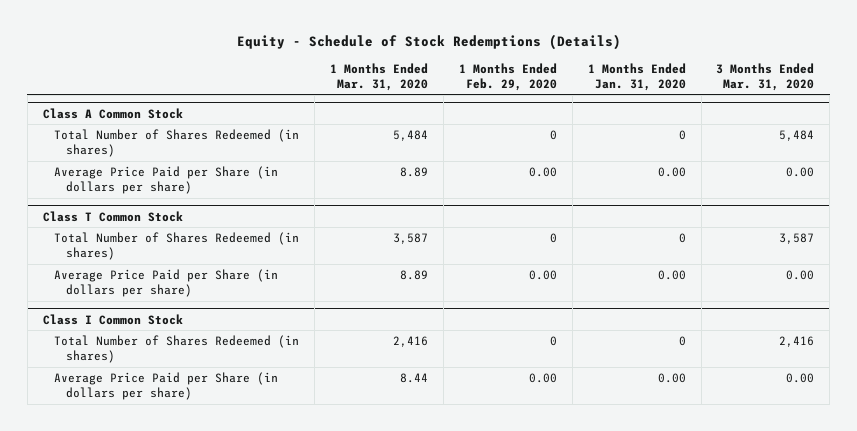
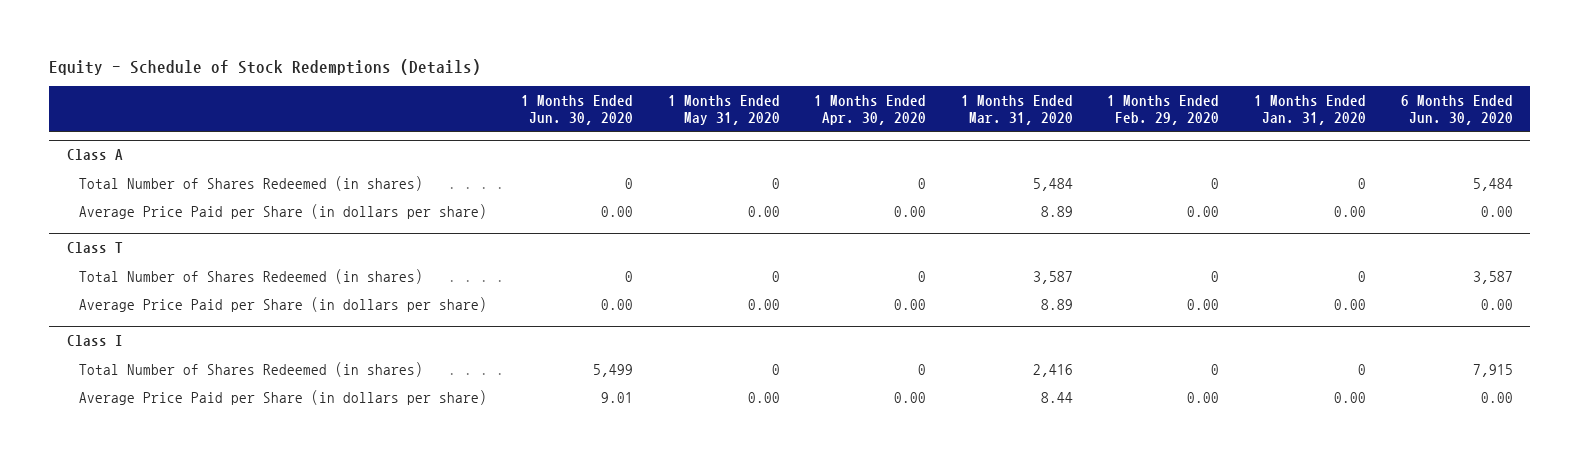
[716,62,815,91] 3 Months Ended Mar. 31, 2020 -> none
none -> [521,94,634,125] 1 Months Ended Jun. 30, 2020
none -> [667,94,780,125] 1 Months Ended May 31, 2020
none -> [814,94,927,125] 1 Months Ended Apr. 30, 2020
none -> [1400,94,1513,125] 6 Months Ended Jun. 30, 2020
[42,107,183,119] Class A Common Stock -> [66,149,123,161] Class A
[42,210,183,222] Class T Common Stock -> [66,242,123,254] Class T
[42,313,183,325] Class I Common Stock -> [66,335,123,347] Class I

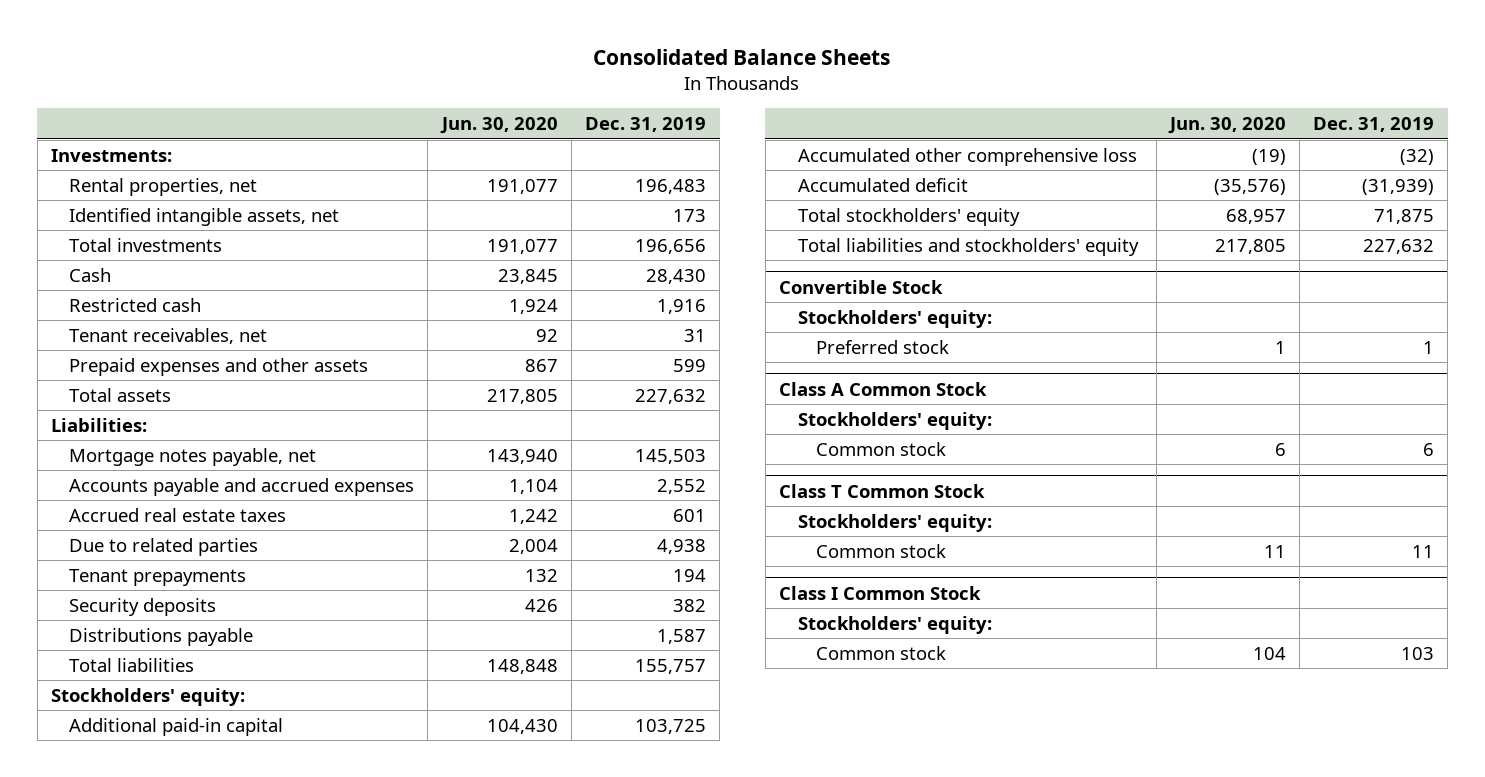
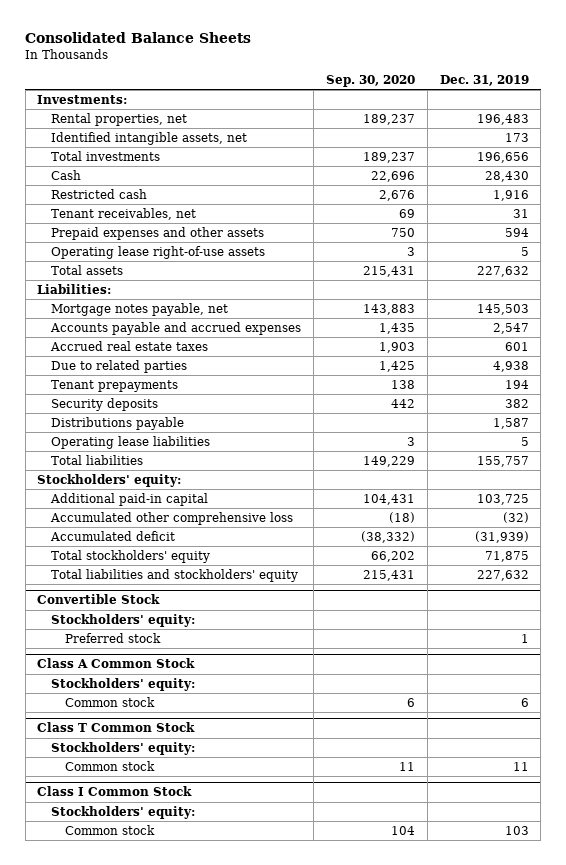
[439,117,558,135] Jun. 30, 2020 -> none
none -> [325,75,415,88] Sep. 30, 2020
[672,358,706,372] 599 -> [504,227,529,237] 594
none -> [51,245,266,259] Operating lease right-of-use assets
[656,478,706,494] 2,552 -> [492,322,529,334] 2,547
none -> [51,435,211,449] Operating lease liabilities

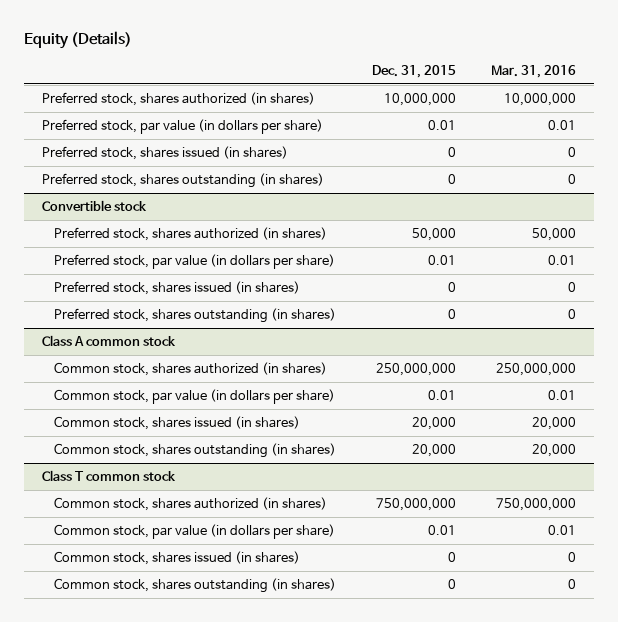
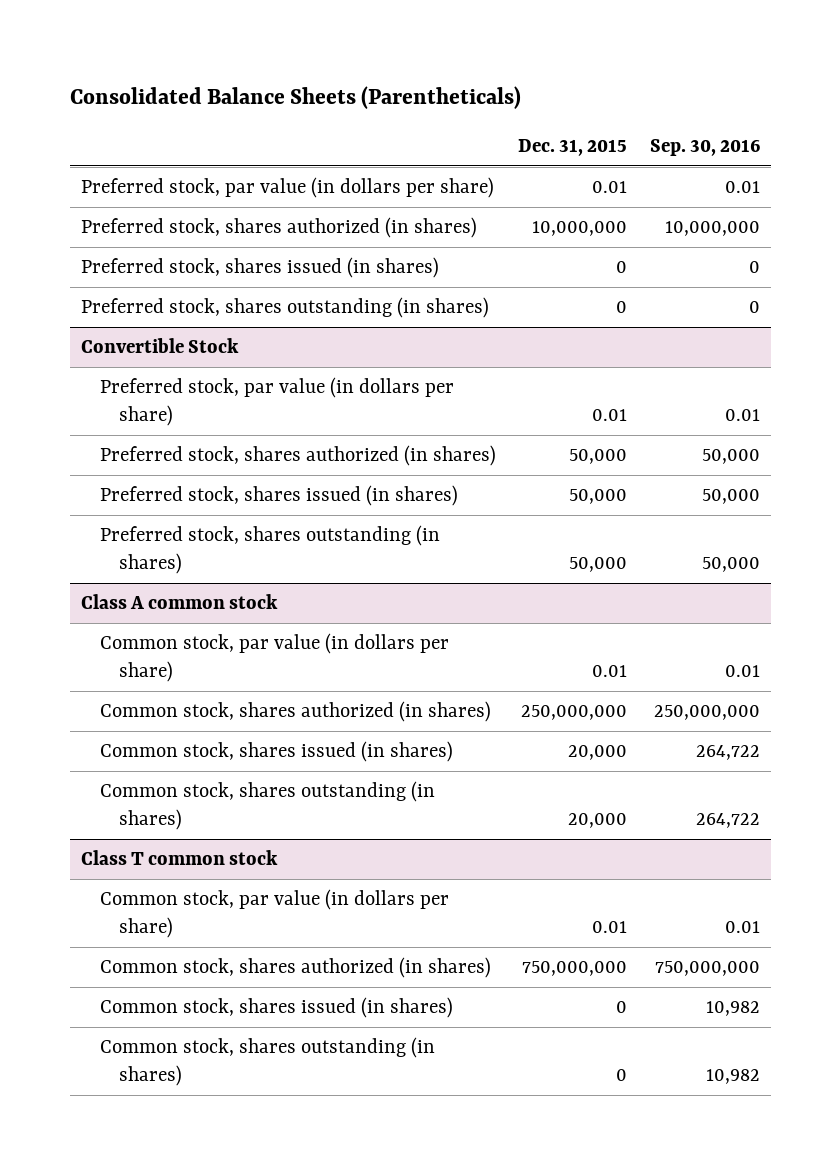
[24,31,133,50] Equity (Details) -> [69,85,521,109] Consolidated Balance Sheets (Parentheticals)
[490,64,576,78] Mar. 31, 2016 -> none
none -> [649,139,760,157] Sep. 30, 2016
[41,91,315,106] Preferred stock, shares authorized (in shares) -> [80,217,477,239] Preferred stock, shares authorized (in shares)
[54,226,328,241] Preferred stock, shares authorized (in shares) -> none
[41,199,147,211] Convertible stock -> [80,338,239,354] Convertible Stock
none -> [100,445,497,467] Preferred stock, shares authorized (in shares)
[447,281,456,292] 0 -> [569,489,628,505] 50,000
[447,308,456,319] 0 -> [569,557,628,573] 50,000
[54,361,328,376] Common stock, shares authorized (in shares) -> [100,701,492,723] Common stock, shares authorized (in shares)
[54,496,328,511] Common stock, shares authorized (in shares) -> [100,957,492,979] Common stock, shares authorized (in shares)

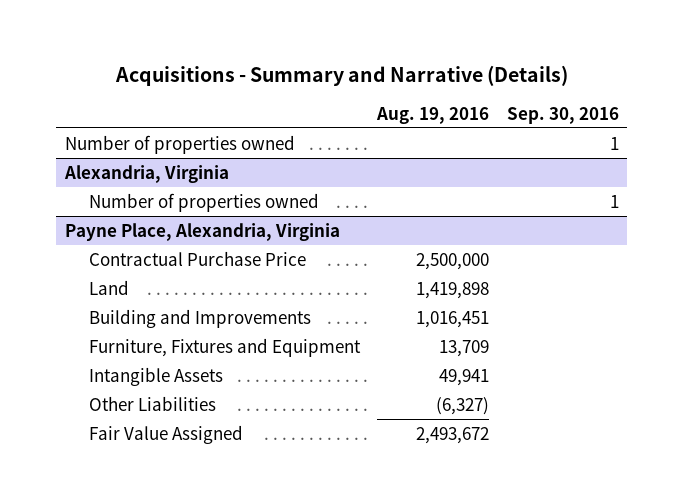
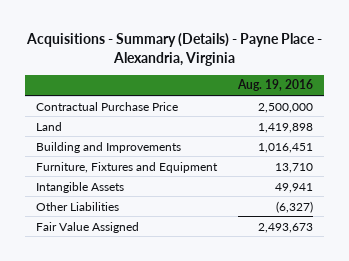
[114,65,568,87] Acquisitions - Summary and Narrative (Details) -> [25,33,322,66] Acquisitions - Summary (Details) - Payne Place - Alexandria, Virginia
[506,106,619,124] Sep. 30, 2016 -> none
[64,134,295,154] Number of properties owned -> none
[63,164,229,183] Alexandria, Virginia -> none
[88,192,319,212] Number of properties owned -> none
[64,222,340,241] Payne Place, Alexandria, Virginia -> none
[439,339,490,357] 13,709 -> [275,162,314,173] 13,710
[416,426,490,444] 2,493,672 -> [258,222,314,233] 2,493,673

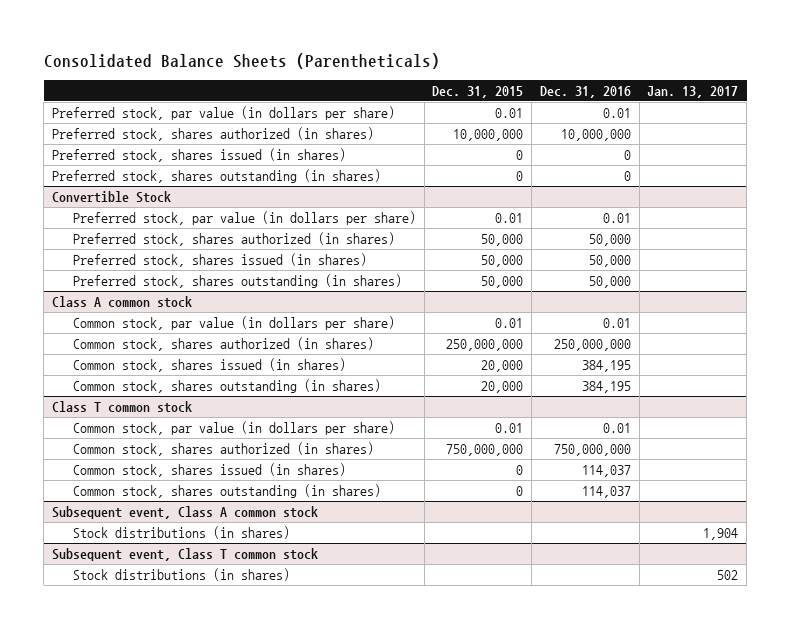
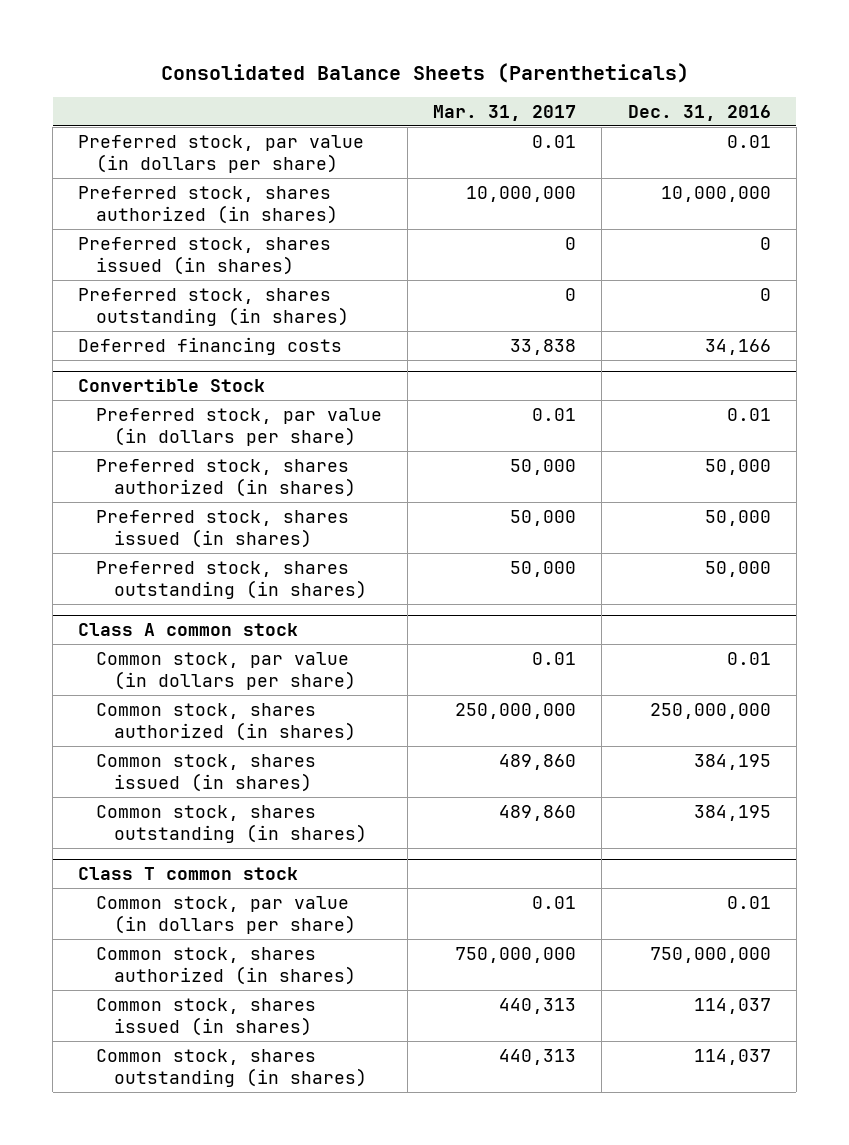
[432,85,524,98] Dec. 31, 2015 -> none
[647,85,739,98] Jan. 13, 2017 -> none
none -> [433,104,577,121] Mar. 31, 2017
none -> [78,336,343,355] Deferred financing costs
[51,505,318,519] Subsequent event, Class A common stock -> none
[72,525,290,539] Stock distributions (in shares) -> none
[51,547,318,561] Subsequent event, Class T common stock -> none
[72,567,290,581] Stock distributions (in shares) -> none

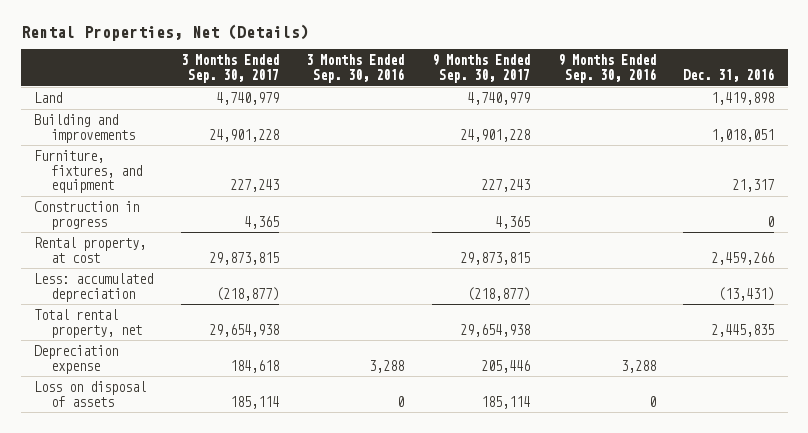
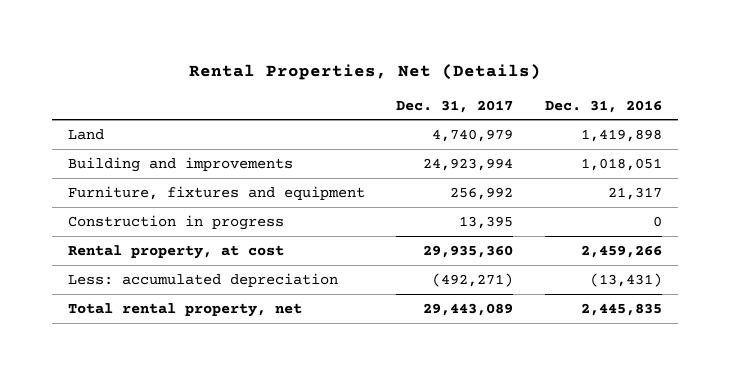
[180,54,279,83] 3 Months Ended Sep. 30, 2017 -> none
[306,54,405,83] 3 Months Ended Sep. 30, 2016 -> none
[431,54,530,83] 9 Months Ended Sep. 30, 2017 -> none
[557,54,656,83] 9 Months Ended Sep. 30, 2016 -> none
none -> [396,99,514,113] Dec. 31, 2017
[34,150,143,194] Furniture, fixtures, and equipment -> [67,185,365,200] Furniture, fixtures and equipment
[34,345,119,374] Depreciation expense -> none
[34,381,147,407] Loss on disposal of assets -> none

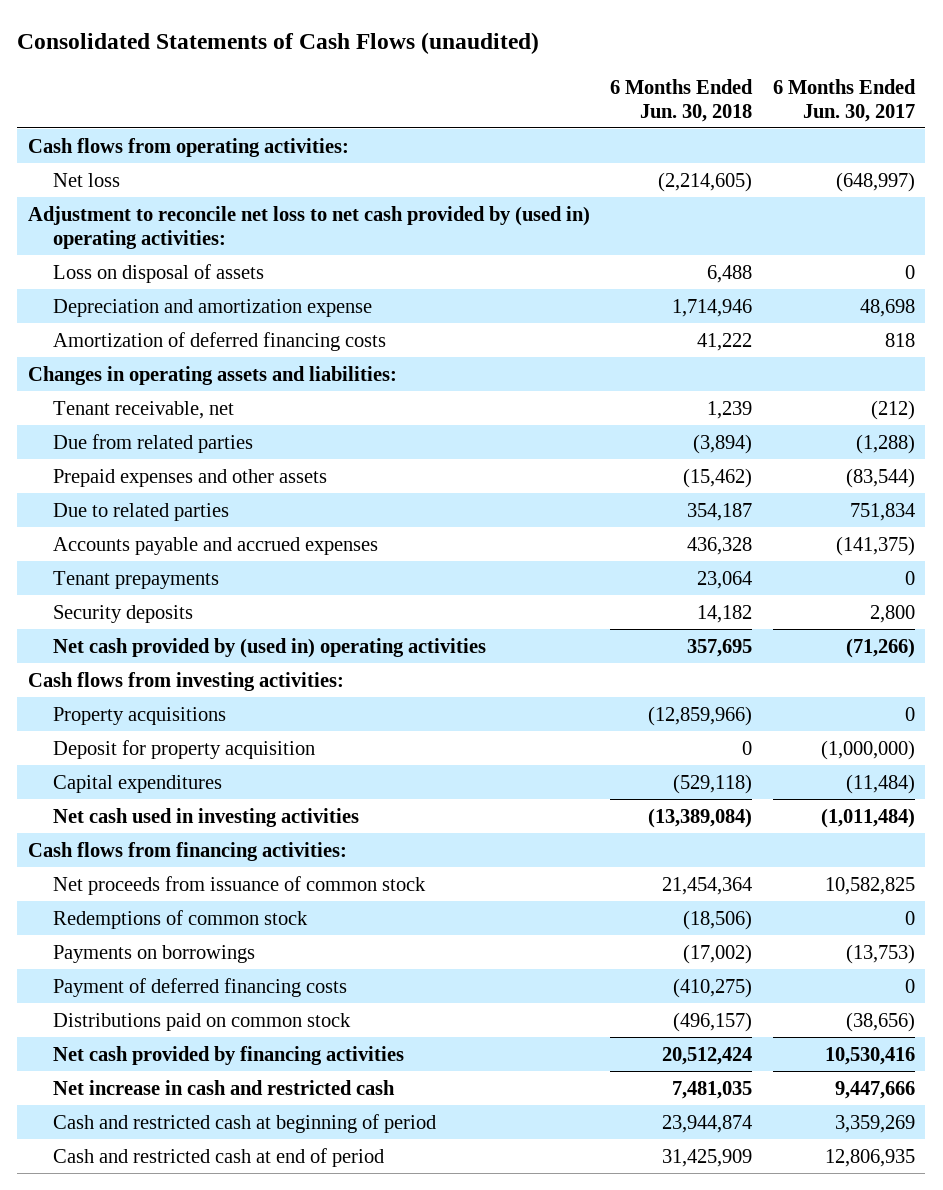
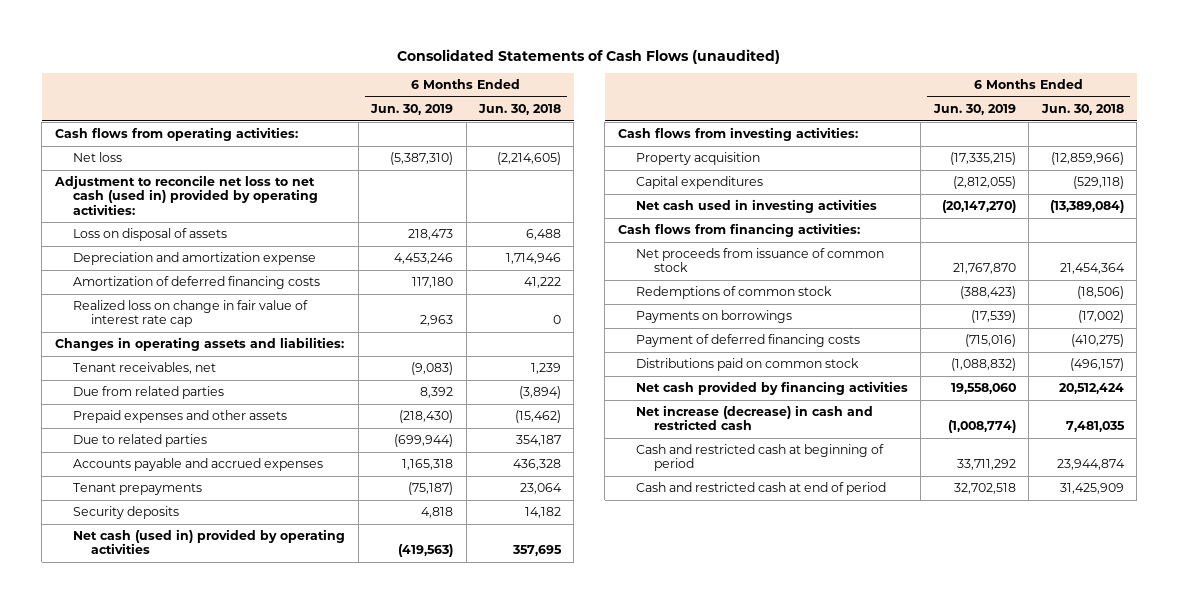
[773,78,917,122] 6 Months Ended Jun. 30, 2017 -> none
none -> [370,104,454,116] Jun. 30, 2019
[27,205,590,249] Adjustment to reconcile net loss to net cash provided by (used in) operating activities: -> [53,175,319,215] Adjustment to reconcile net loss to net cash (used in) provided by operating activities:
none -> [73,300,309,328] Realized loss on change in fair value of interest rate cap
[52,400,234,419] Tenant receivable, net -> [73,362,217,375] Tenant receivables, net
[52,637,486,658] Net cash provided by (used in) operating activities -> [73,529,346,555] Net cash (used in) provided by operating activities
[52,739,315,759] Deposit for property acquisition -> none
[52,706,226,725] Property acquisitions -> [635,152,760,166] Property acquisition
[52,1079,395,1095] Net increase in cash and restricted cash -> [635,405,873,431] Net increase (decrease) in cash and restricted cash

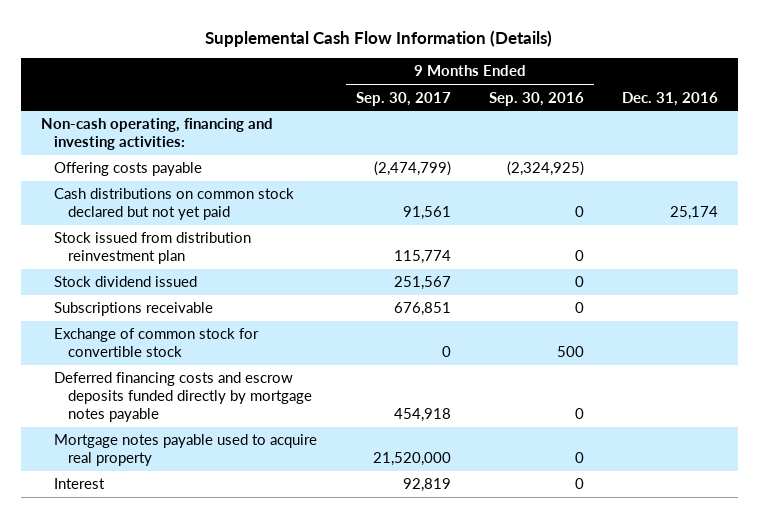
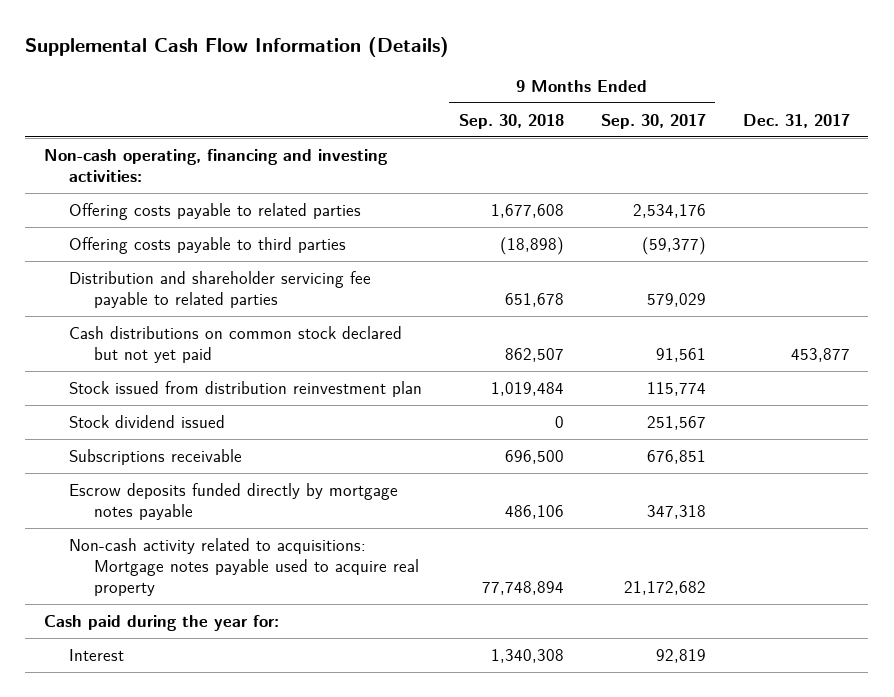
[489,91,585,106] Sep. 30, 2016 -> none
[622,91,719,106] Dec. 31, 2016 -> none
none -> [458,113,564,129] Sep. 30, 2018
none -> [742,113,850,128] Dec. 31, 2017
[54,162,203,177] Offering costs payable -> [68,202,361,220] Offering costs payable to related parties
[373,161,451,177] (2,474,799) -> [632,203,706,218] 2,534,176
none -> [68,236,346,254] Offering costs payable to third parties
none -> [68,270,371,309] Distribution and shareholder servicing fee payable to related parties
[54,328,260,358] Exchange of common stock for convertible stock -> none
[54,372,312,422] Deferred financing costs and escrow deposits funded directly by mortgage notes payable -> [68,482,398,521] Escrow deposits funded directly by mortgage notes payable
[393,407,451,422] 454,918 -> [646,505,706,520] 347,318
[54,434,318,467] Mortgage notes payable used to acquire real property -> [68,537,419,597] Non-cash activity related to acquisitions: Mortgage notes payable used to acquire real property
[372,452,451,467] 21,520,000 -> [623,581,706,596] 21,172,682
none -> [43,614,279,631] Cash paid during the year for:

